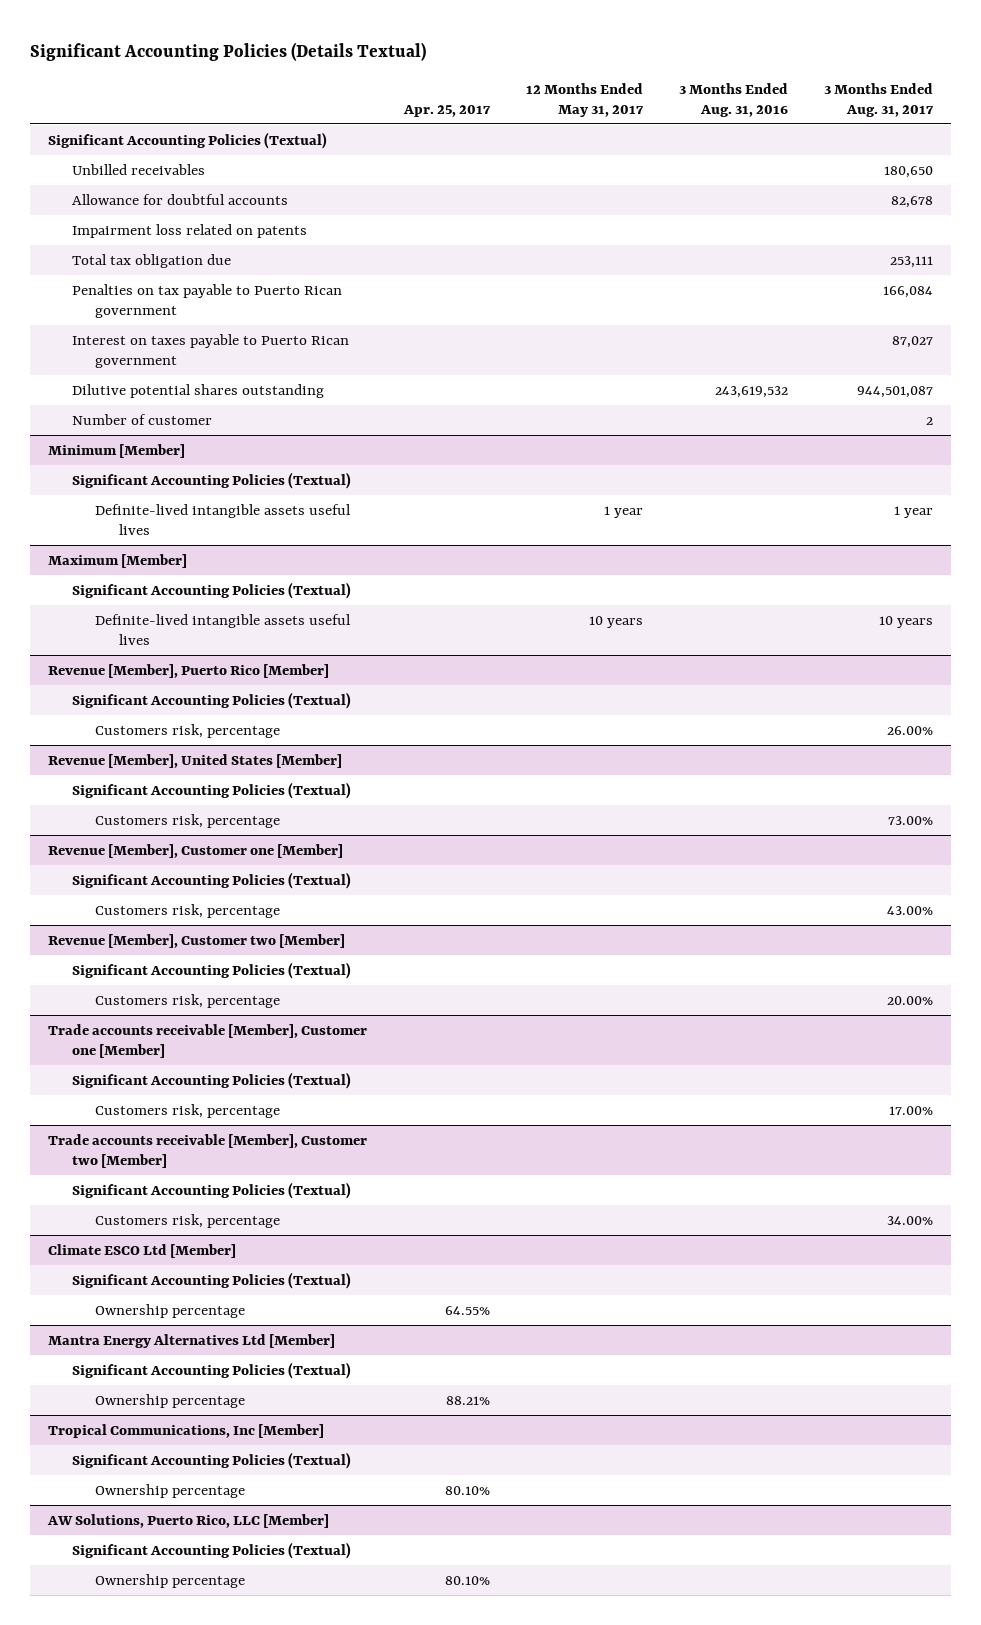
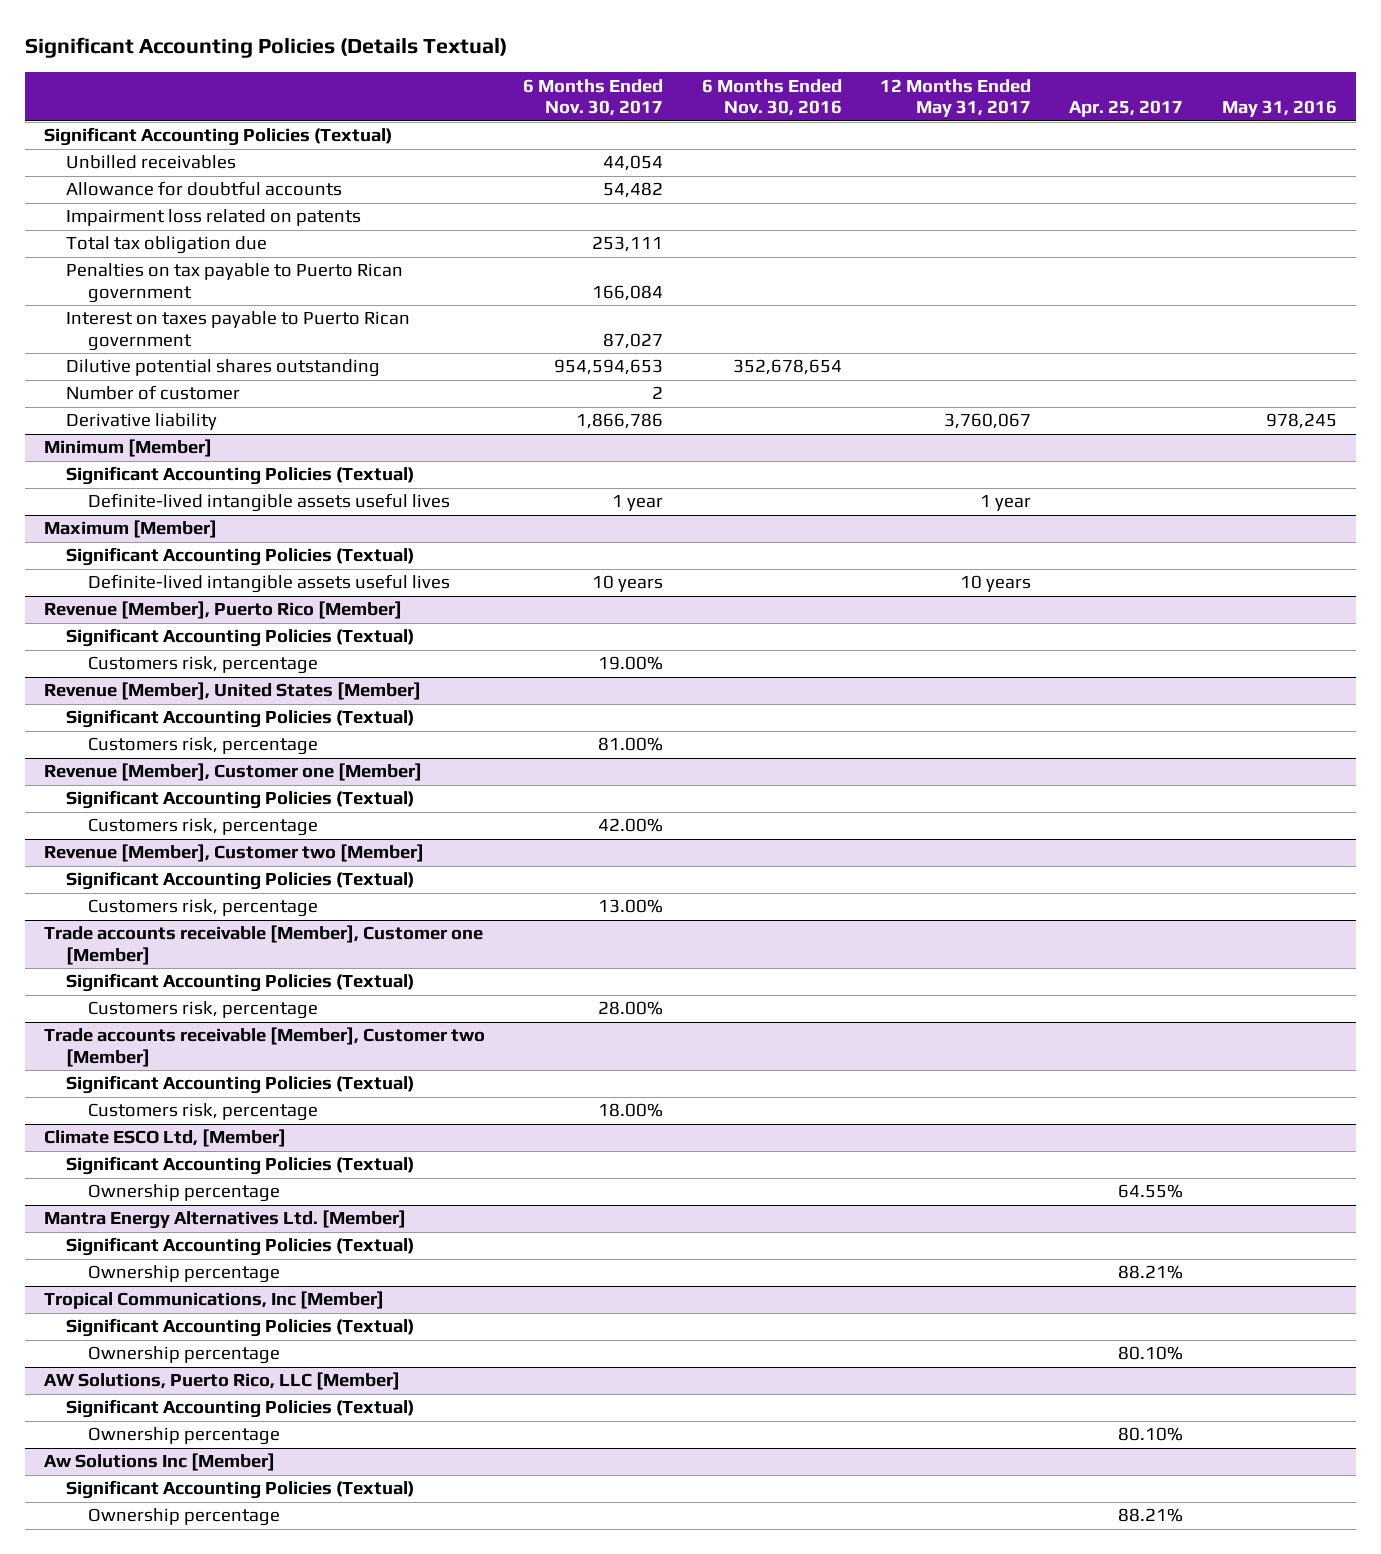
[678,82,788,117] 3 Months Ended Aug. 31, 2016 -> none
[823,82,934,117] 3 Months Ended Aug. 31, 2017 -> none
none -> [523,78,664,117] 6 Months Ended Nov. 30, 2017
none -> [701,78,842,117] 6 Months Ended Nov. 30, 2016
none -> [1221,100,1337,118] May 31, 2016
none -> [66,413,218,431] Derivative liability
[48,1243,237,1258] Climate ESCO Ltd [Member] -> [43,1129,286,1148] Climate ESCO Ltd, [Member]
[48,1333,336,1348] Mantra Energy Alternatives Ltd [Member] -> [43,1210,406,1230] Mantra Energy Alternatives Ltd. [Member]
none -> [43,1453,275,1472] Aw Solutions Inc [Member]
none -> [66,1480,415,1500] Significant Accounting Policies (Textual)
none -> [88,1508,281,1527] Ownership percentage

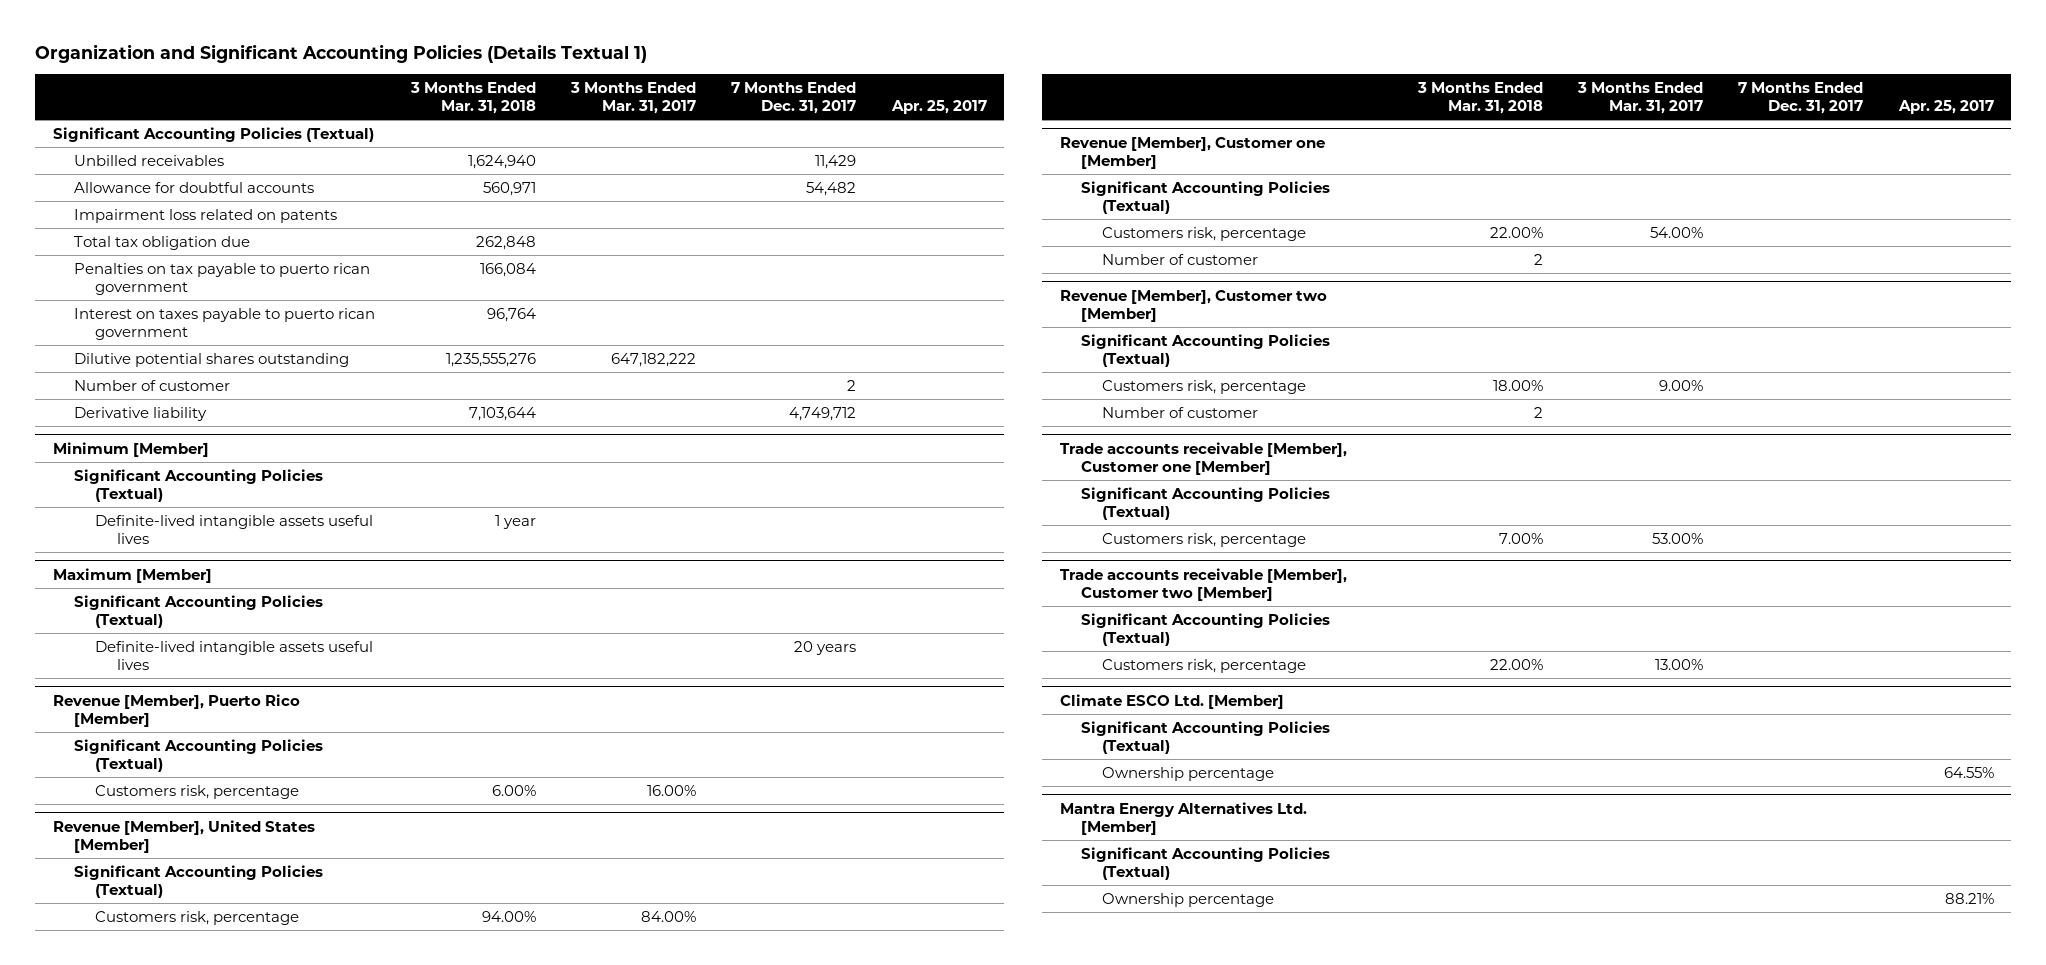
[24,37,507,59] Significant Accounting Policies (Details Textual) -> [35,43,648,63] Organization and Significant Accounting Policies (Details Textual 1)
[523,78,664,117] 6 Months Ended Nov. 30, 2017 -> none
[701,78,842,117] 6 Months Ended Nov. 30, 2016 -> none
[880,78,1032,118] 12 Months Ended May 31, 2017 -> none
[1221,100,1337,118] May 31, 2016 -> none
none -> [409,82,536,114] 3 Months Ended Mar. 31, 2018
none -> [569,82,696,114] 3 Months Ended Mar. 31, 2017
none -> [731,82,857,114] 7 Months Ended Dec. 31, 2017
[66,263,404,304] Penalties on tax payable to Puerto Rican government -> [74,262,371,295] Penalties on tax payable to puerto rican government
[66,311,411,352] Interest on taxes payable to Puerto Rican government -> [74,307,376,340] Interest on taxes payable to puerto rican government
none -> [1102,253,1259,265] Number of customer
none -> [1102,406,1259,418] Number of customer
[43,1129,286,1148] Climate ESCO Ltd, [Member] -> [1059,693,1284,709] Climate ESCO Ltd. [Member]
[43,1291,384,1310] Tropical Communications, Inc [Member] -> none
[66,1318,415,1338] Significant Accounting Policies (Textual) -> none
[88,1346,281,1365] Ownership percentage -> none
[43,1372,400,1391] AW Solutions, Puerto Rico, LLC [Member] -> none
[66,1399,415,1419] Significant Accounting Policies (Textual) -> none
[88,1427,281,1446] Ownership percentage -> none
[43,1453,275,1472] Aw Solutions Inc [Member] -> none
[66,1480,415,1500] Significant Accounting Policies (Textual) -> none
[88,1508,281,1527] Ownership percentage -> none

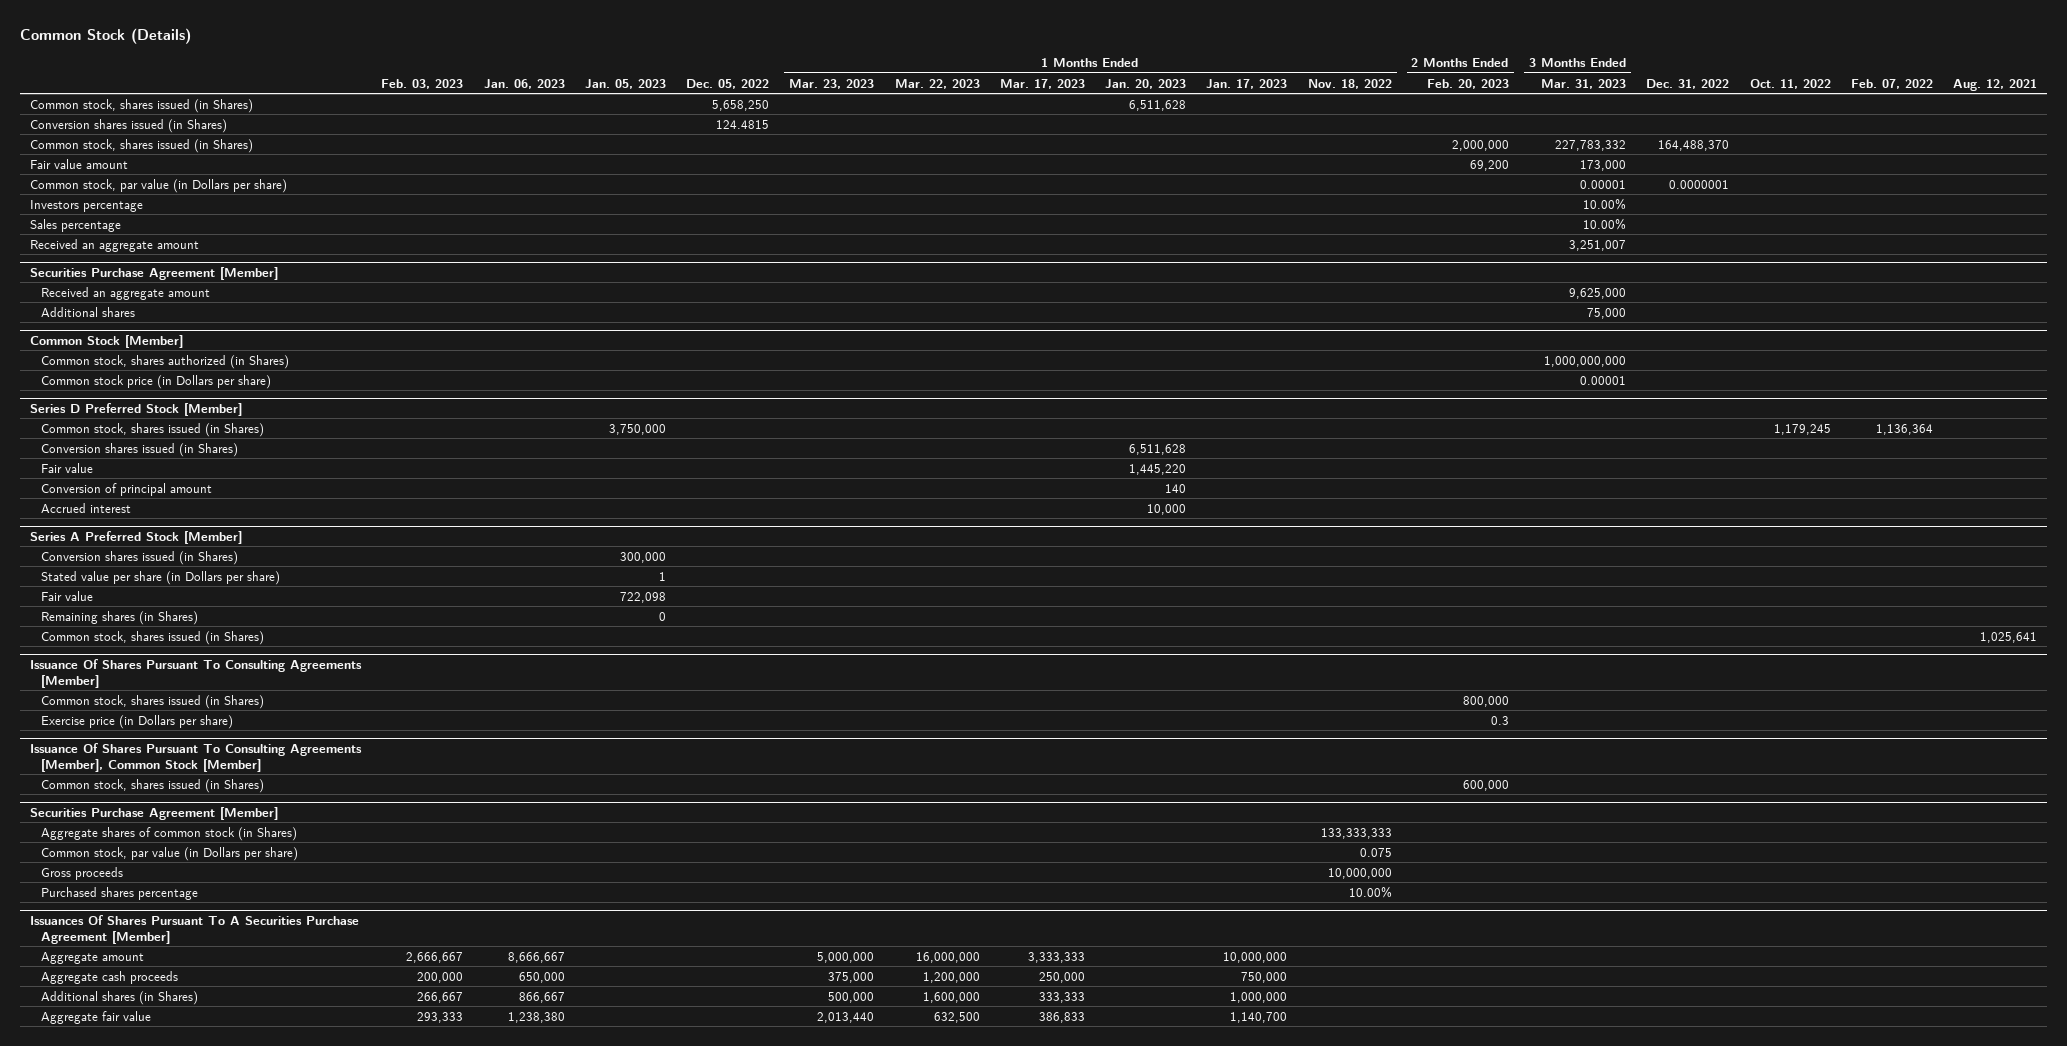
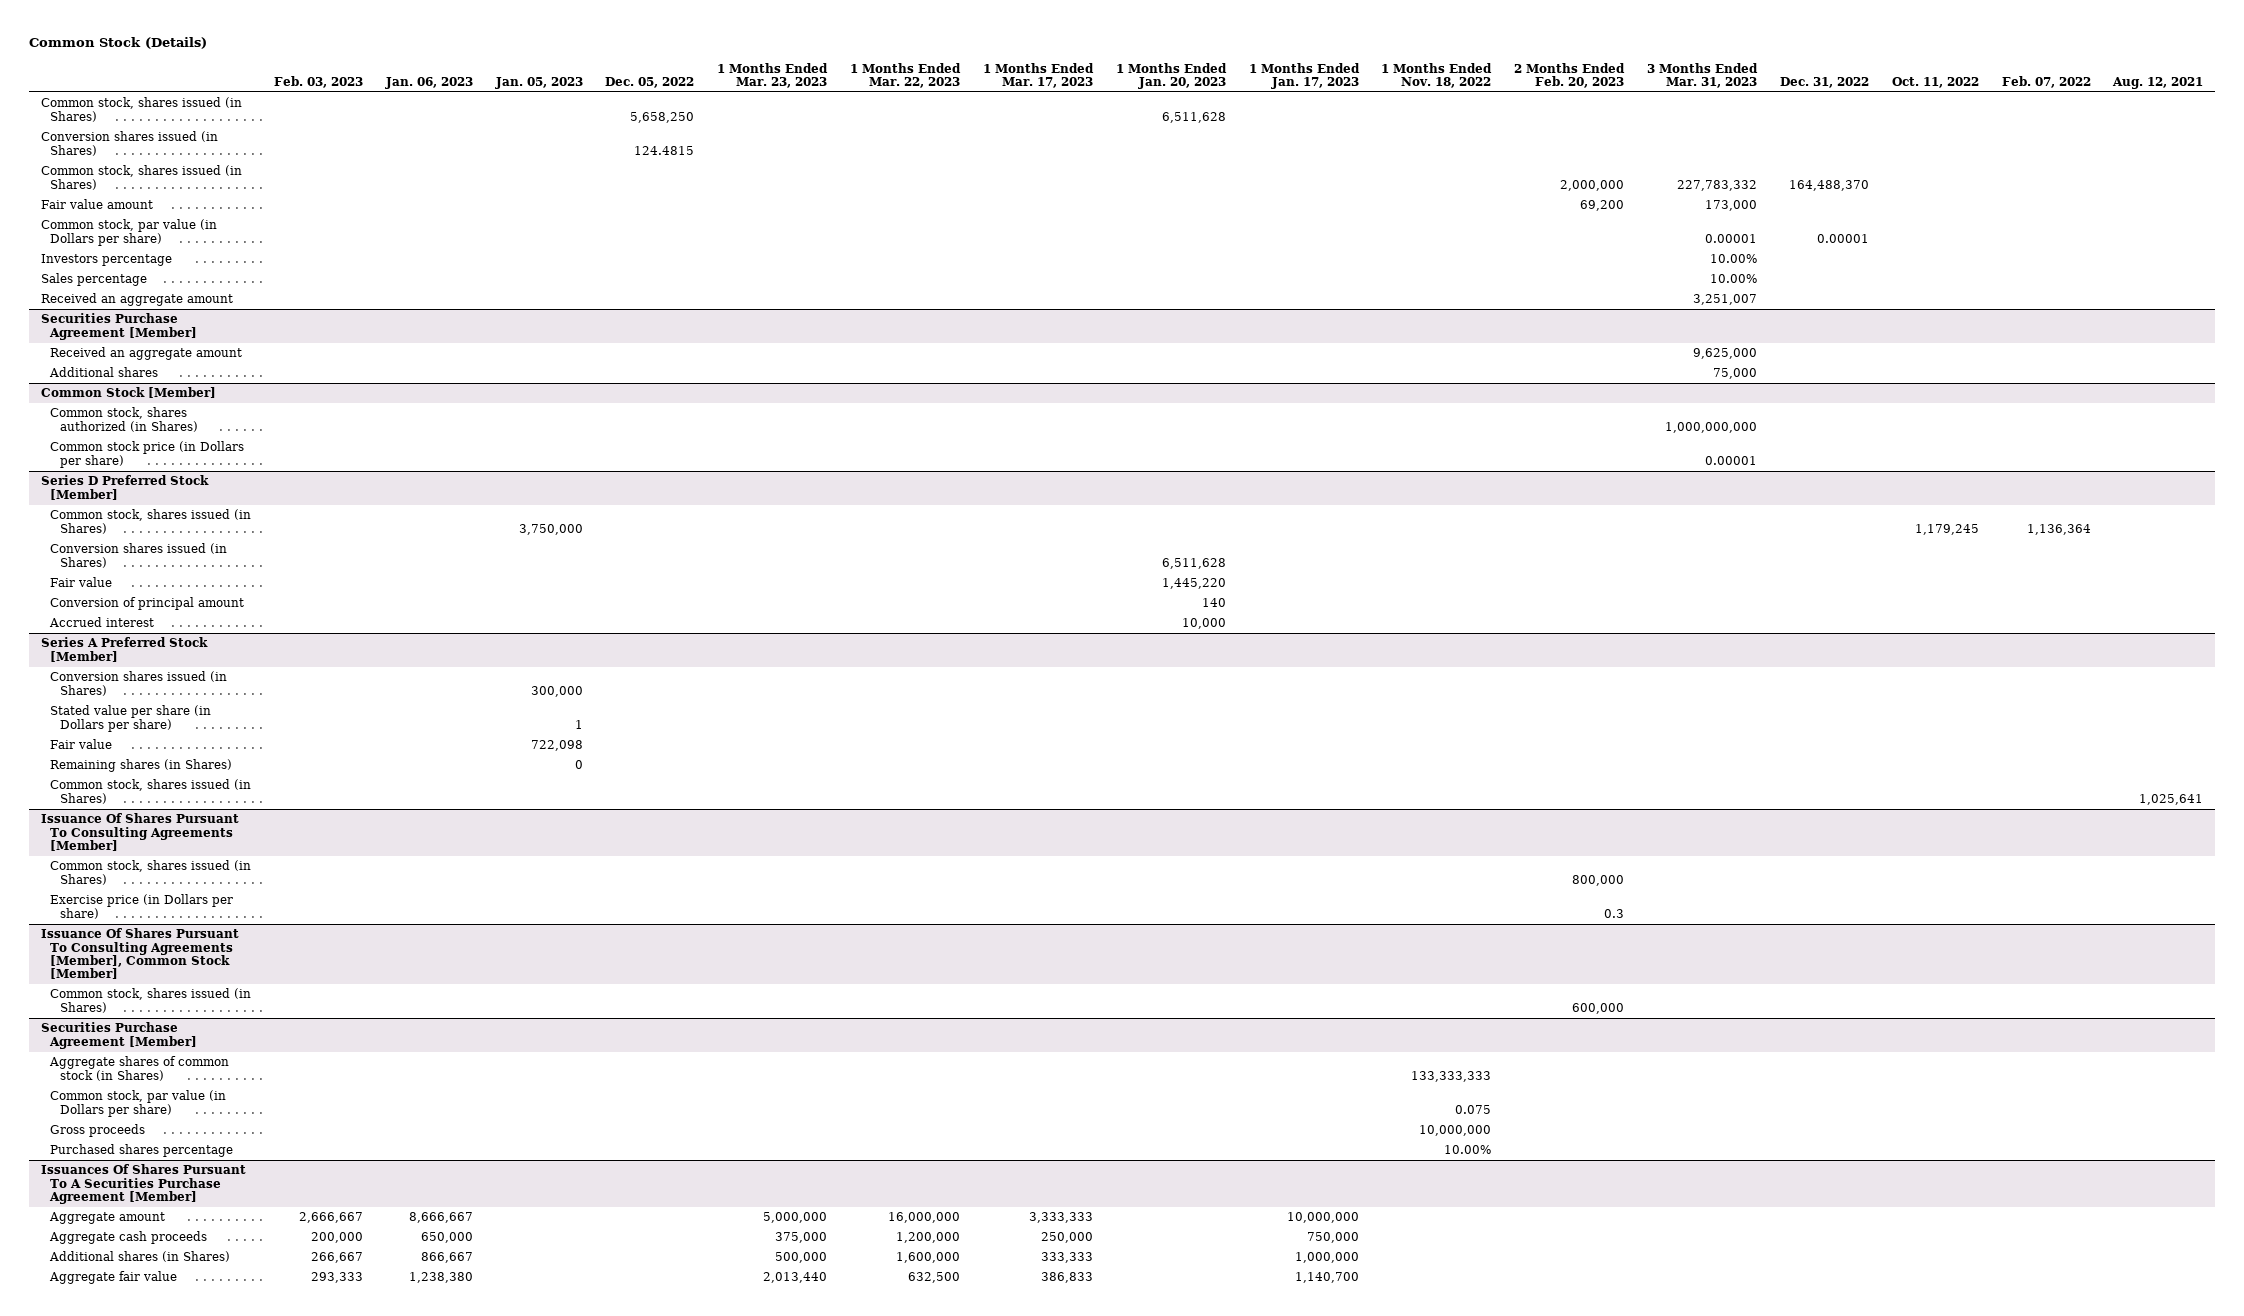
[1669,179,1730,189] 0.0000001 -> [1816,233,1869,243] 0.00001

